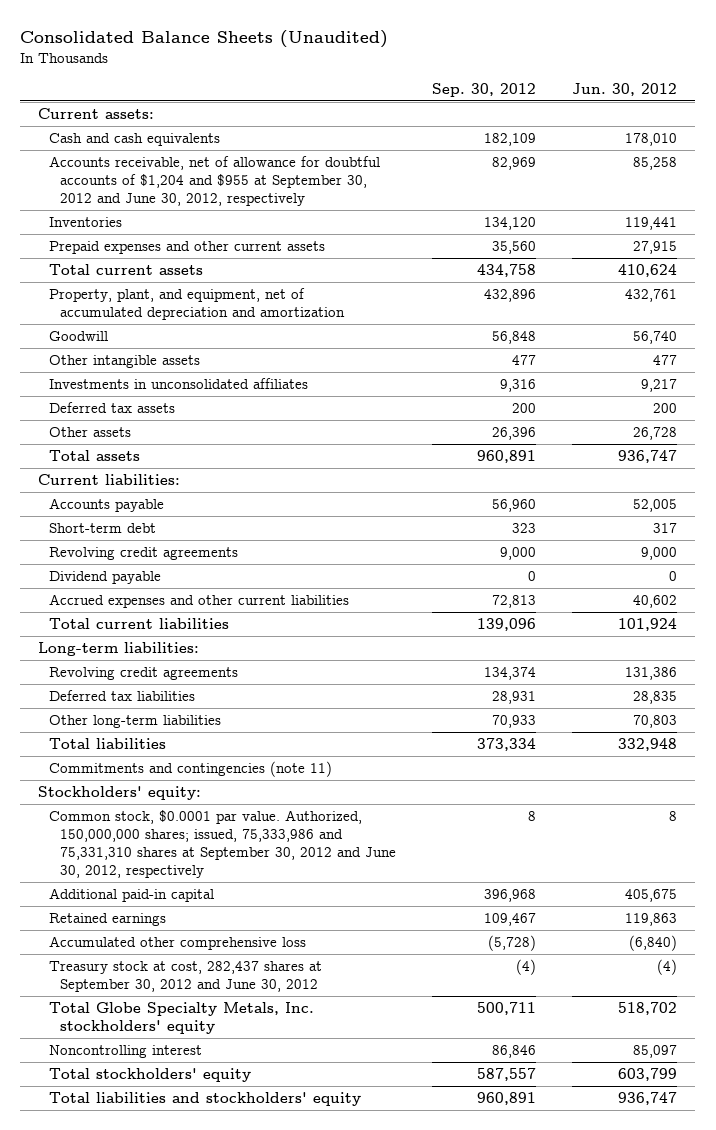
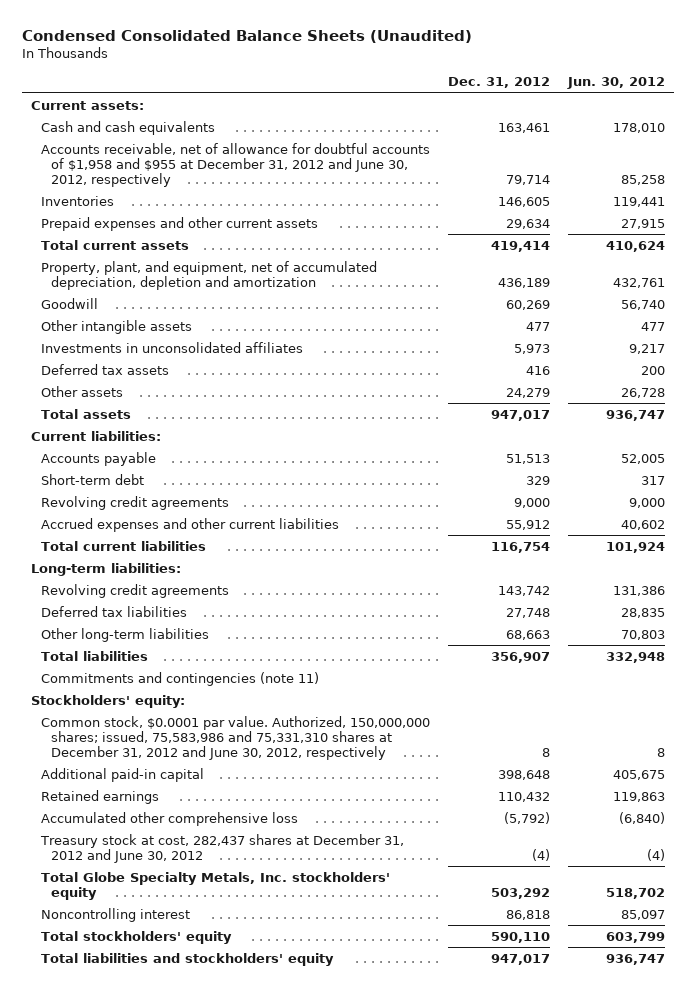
[20,29,389,48] Consolidated Balance Sheets (Unaudited) -> [21,30,472,44] Condensed Consolidated Balance Sheets (Unaudited)
[432,83,537,98] Sep. 30, 2012 -> none
none -> [447,77,550,89] Dec. 31, 2012
[49,155,381,206] Accounts receivable, net of allowance for doubtful accounts of $1,204 and $955 at September 30, 2012 and June 30, 2012, respectively -> [40,142,430,187] Accounts receivable, net of allowance for doubtful accounts of $1,958 and $955 at December 31, 2012 and June 30, 2012, respectively
[49,287,345,320] Property, plant, and equipment, net of accumulated depreciation and amortization -> [40,260,377,290] Property, plant, and equipment, net of accumulated depreciation, depletion and amortization
[49,570,162,584] Dividend payable -> none
[49,809,396,878] Common stock, $0.0001 par value. Authorized, 150,000,000 shares; issued, 75,333,986 and 75,331,310 shares at September 30, 2012 and June 30, 2012, respectively -> [40,715,430,760] Common stock, $0.0001 par value. Authorized, 150,000,000 shares; issued, 75,583,986 and 75,331,310 shares at December 31, 2012 and June 30, 2012, respectively
[49,960,323,992] Treasury stock at cost, 282,437 shares at September 30, 2012 and June 30, 2012 -> [39,833,404,863] Treasury stock at cost, 282,437 shares at December 31, 2012 and June 30, 2012

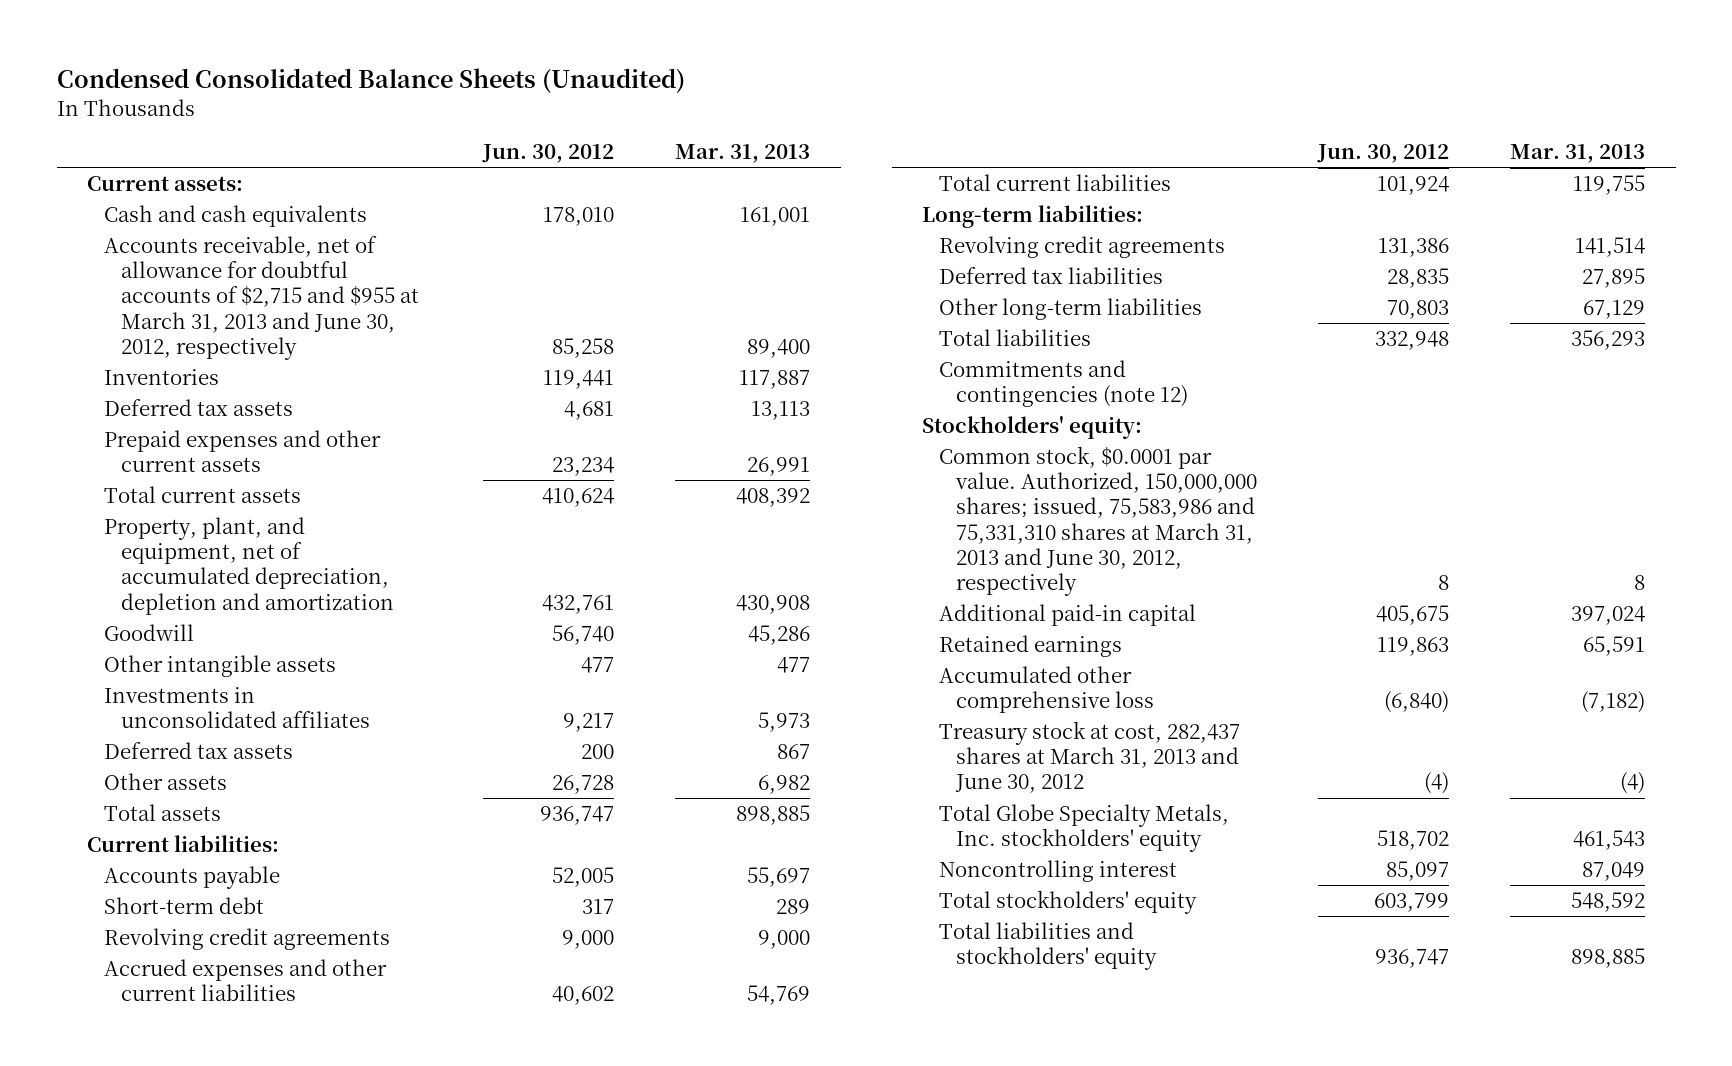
[447,77,550,89] Dec. 31, 2012 -> none
none -> [675,144,811,164] Mar. 31, 2013
[40,142,430,187] Accounts receivable, net of allowance for doubtful accounts of $1,958 and $955 at December 31, 2012 and June 30, 2012, respectively -> [104,236,420,360] Accounts receivable, net of allowance for doubtful accounts of $2,715 and $955 at March 31, 2013 and June 30, 2012, respectively
none -> [104,399,294,417] Deferred tax assets
[620,218,665,229] 27,915 -> [552,457,615,477] 23,234
[40,671,319,686] Commitments and contingencies (note 11) -> [939,360,1189,408] Commitments and contingencies (note 12)
[40,715,430,760] Common stock, $0.0001 par value. Authorized, 150,000,000 shares; issued, 75,583,986 and 75,331,310 shares at December 31, 2012 and June 30, 2012, respectively -> [939,446,1258,597] Common stock, $0.0001 par value. Authorized, 150,000,000 shares; issued, 75,583,986 and 75,331,310 shares at March 31, 2013 and June 30, 2012, respectively
[39,833,404,863] Treasury stock at cost, 282,437 shares at December 31, 2012 and June 30, 2012 -> [939,721,1241,794] Treasury stock at cost, 282,437 shares at March 31, 2013 and June 30, 2012

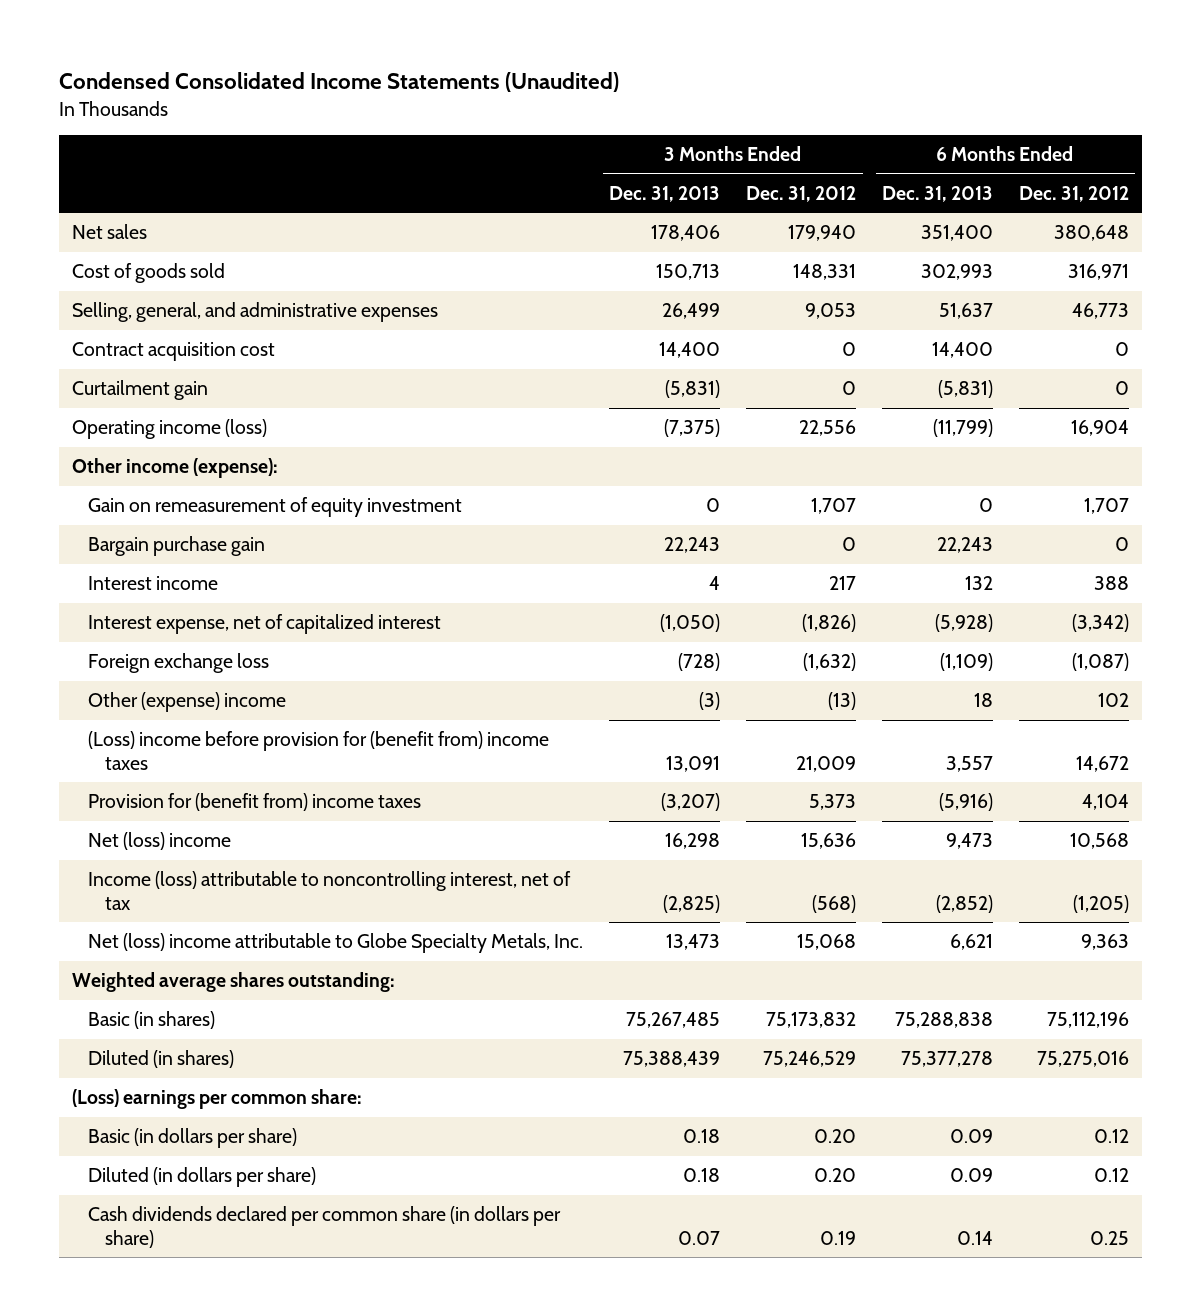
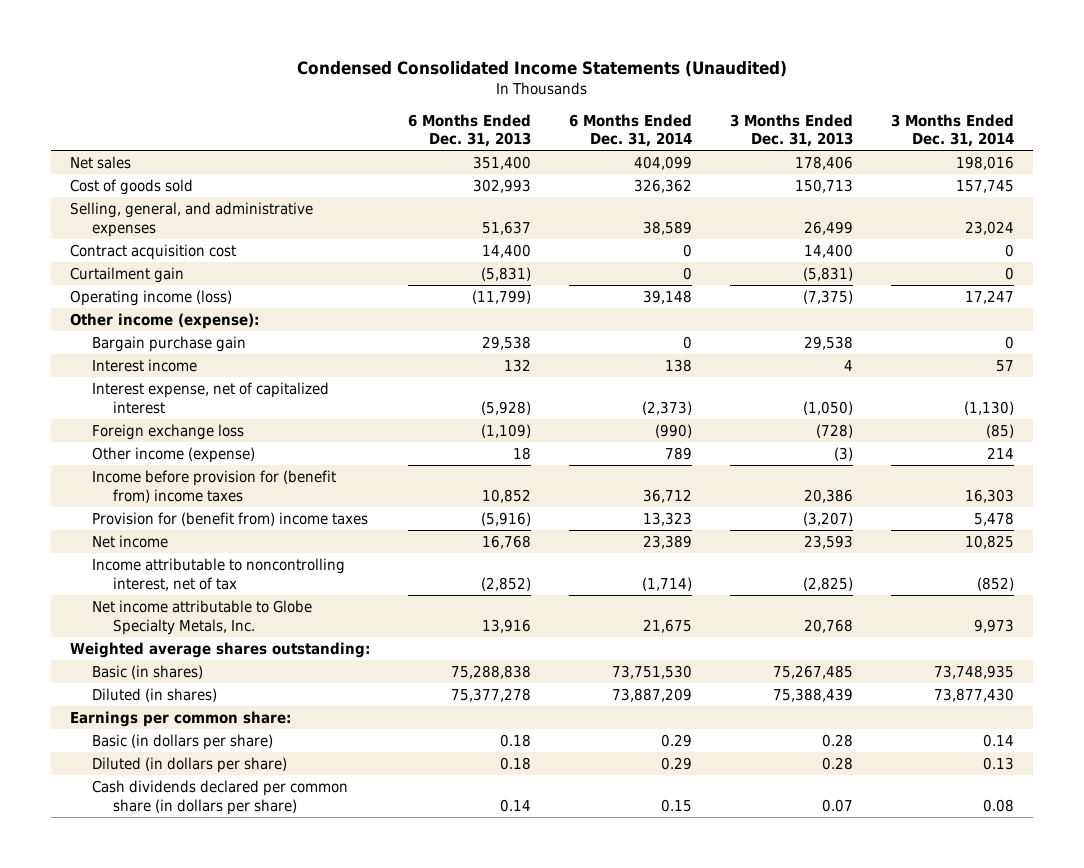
[746,185,857,202] Dec. 31, 2012 -> none
[1018,185,1129,202] Dec. 31, 2012 -> none
none -> [569,113,693,148] 6 Months Ended Dec. 31, 2014
none -> [890,113,1014,148] 3 Months Ended Dec. 31, 2014
[88,497,463,518] Gain on remeasurement of equity investment -> none
[664,537,721,554] 22,243 -> [803,335,853,350] 29,538
[937,537,994,554] 22,243 -> [482,335,532,350] 29,538
[88,692,287,713] Other (expense) income -> [91,446,255,463] Other income (expense)
[88,731,550,770] (Loss) income before provision for (benefit from) income taxes -> [91,469,336,503] Income before provision for (benefit from) income taxes
[666,755,721,772] 13,091 -> [803,488,853,503] 20,386
[946,755,994,772] 3,557 -> [482,488,532,503] 10,852
[88,832,232,851] Net (loss) income -> [91,534,168,548] Net income
[665,833,721,850] 16,298 -> [803,534,853,549] 23,593
[946,833,994,850] 9,473 -> [482,534,532,549] 16,768
[88,871,572,910] Income (loss) attributable to noncontrolling interest, net of tax -> [91,557,345,591] Income attributable to noncontrolling interest, net of tax
[88,933,584,954] Net (loss) income attributable to Globe Specialty Metals, Inc. -> [91,599,312,635] Net income attributable to Globe Specialty Metals, Inc.
[666,934,721,951] 13,473 -> [803,618,853,633] 20,768
[950,934,994,951] 6,621 -> [482,618,532,633] 13,916
[71,1089,362,1110] (Loss) earnings per common share: -> [70,710,292,727] Earnings per common share:
[683,1129,721,1144] 0.18 -> [821,733,853,747] 0.28
[950,1129,994,1144] 0.09 -> [500,733,532,747] 0.18
[683,1168,721,1183] 0.18 -> [821,756,853,770] 0.28
[950,1168,994,1183] 0.09 -> [500,756,532,770] 0.18

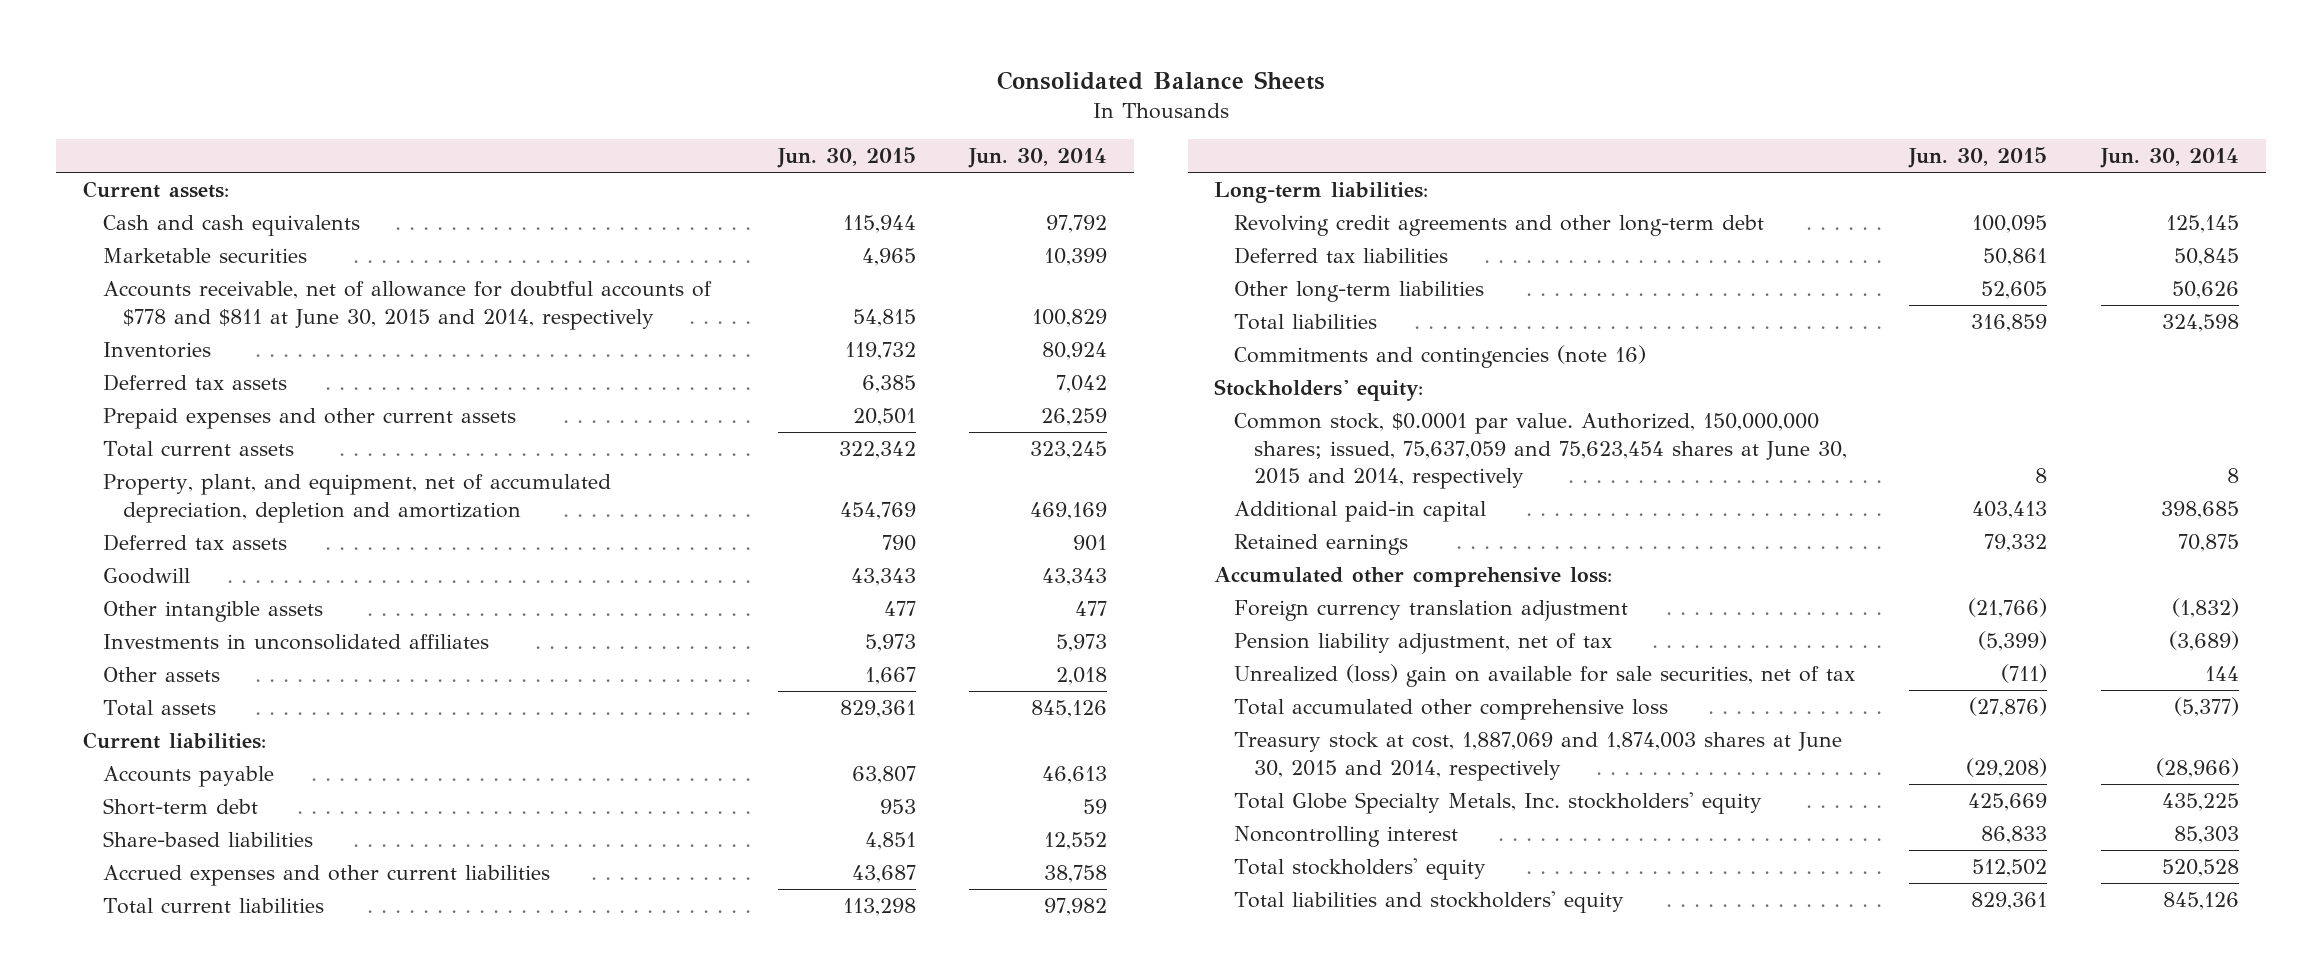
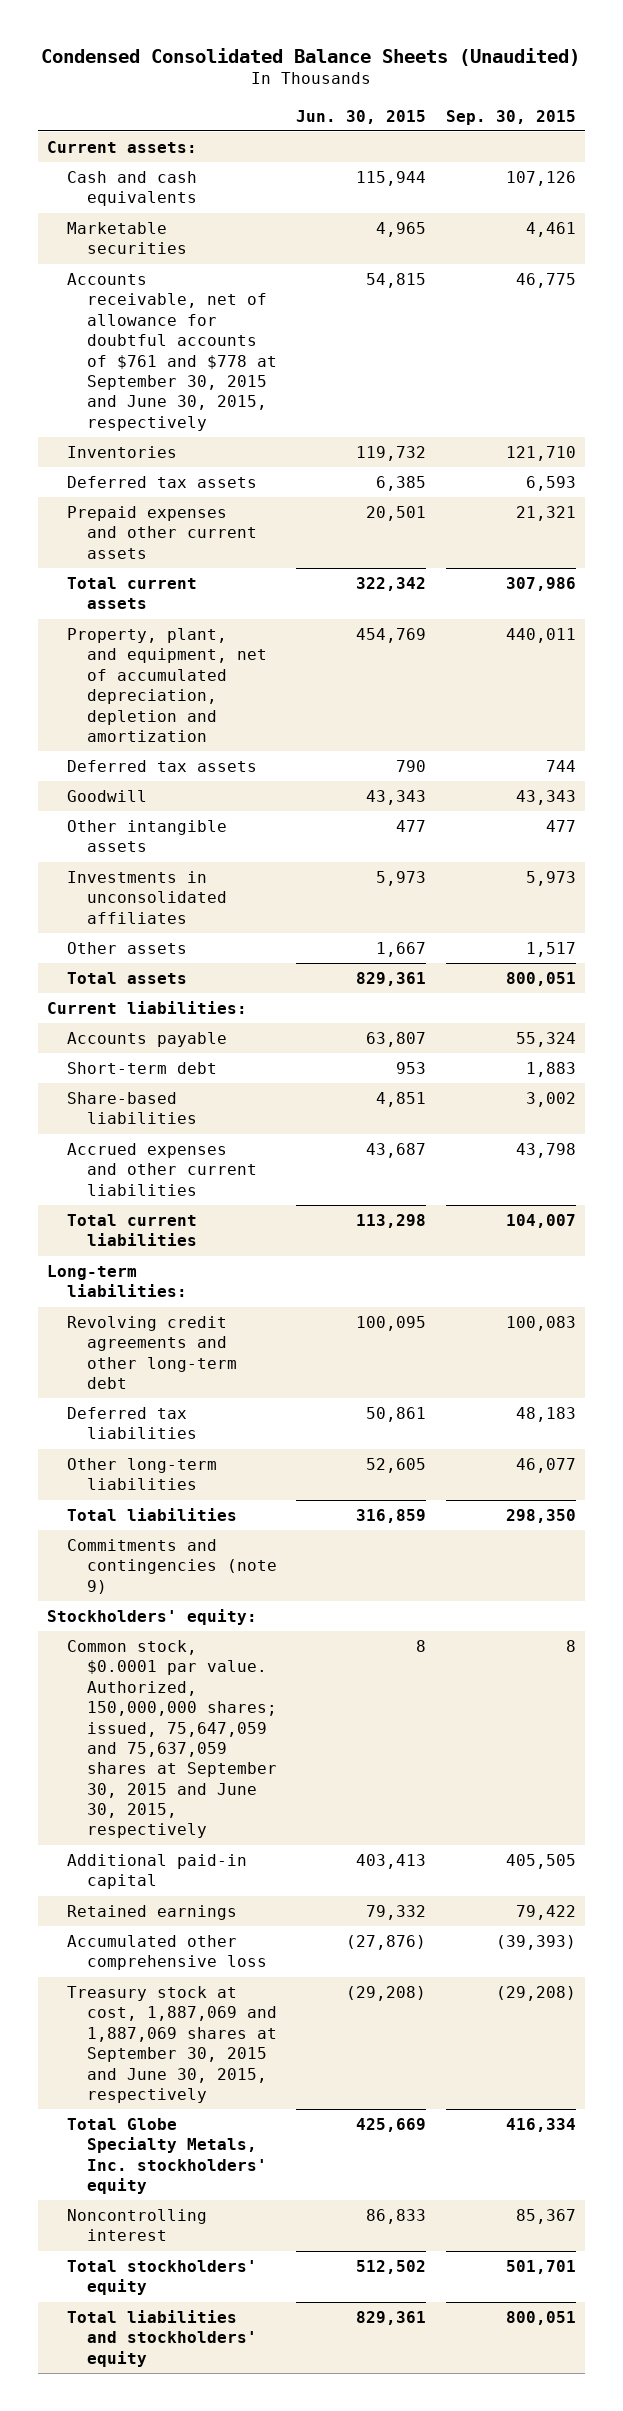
[996,71,1325,91] Consolidated Balance Sheets -> [41,47,581,66] Condensed Consolidated Balance Sheets (Unaudited)
[968,148,1108,169] Jun. 30, 2014 -> none
none -> [445,109,576,125] Sep. 30, 2015
[102,280,712,330] Accounts receivable, net of allowance for doubtful accounts of $778 and $811 at June 30, 2015 and 2014, respectively -> [67,272,278,431] Accounts receivable, net of allowance for doubtful accounts of $761 and $778 at September 30, 2015 and June 30, 2015, respectively
[1234,344,1647,368] Commitments and contingencies (note 16) -> [67,1538,278,1594] Commitments and contingencies (note 9)
[1234,412,1848,490] Common stock, $0.0001 par value. Authorized, 150,000,000 shares; issued, 75,637,059 and 75,623,454 shares at June 30, 2015 and 2014, respectively -> [67,1639,278,1839] Common stock, $0.0001 par value. Authorized, 150,000,000 shares; issued, 75,647,059 and 75,637,059 shares at September 30, 2015 and June 30, 2015, respectively
[1214,566,1613,587] Accumulated other comprehensive loss: -> none
[1234,599,1629,621] Foreign currency translation adjustment -> none
[1234,632,1613,654] Pension liability adjustment, net of tax -> none
[1234,663,1856,687] Unrealized (loss) gain on available for sale securities, net of tax -> none
[1234,698,1669,720] Total accumulated other comprehensive loss -> [67,1934,268,1971] Accumulated other comprehensive loss
[1234,731,1843,781] Treasury stock at cost, 1,887,069 and 1,874,003 shares at June 30, 2015 and 2014, respectively -> [67,1985,278,2103] Treasury stock at cost, 1,887,069 and 1,887,069 shares at September 30, 2015 and June 30, 2015, respectively

